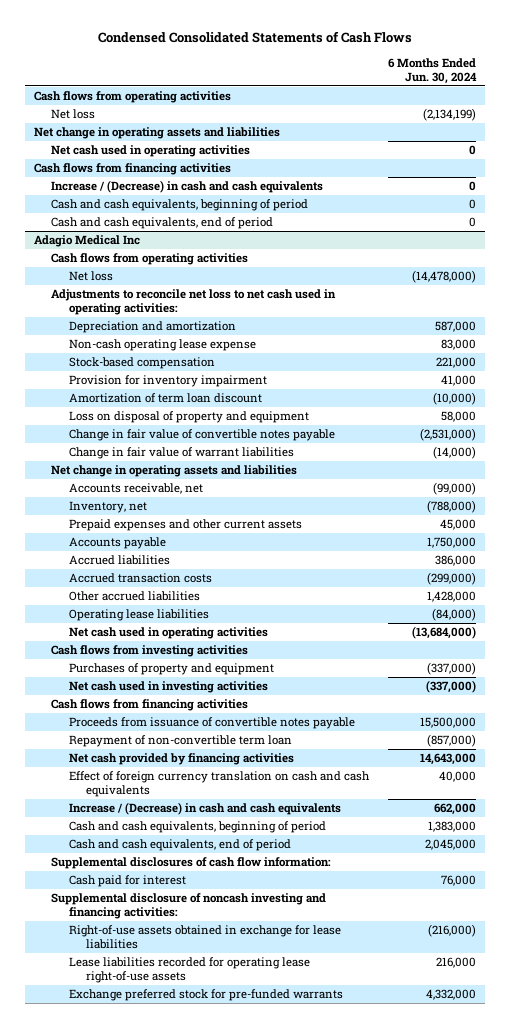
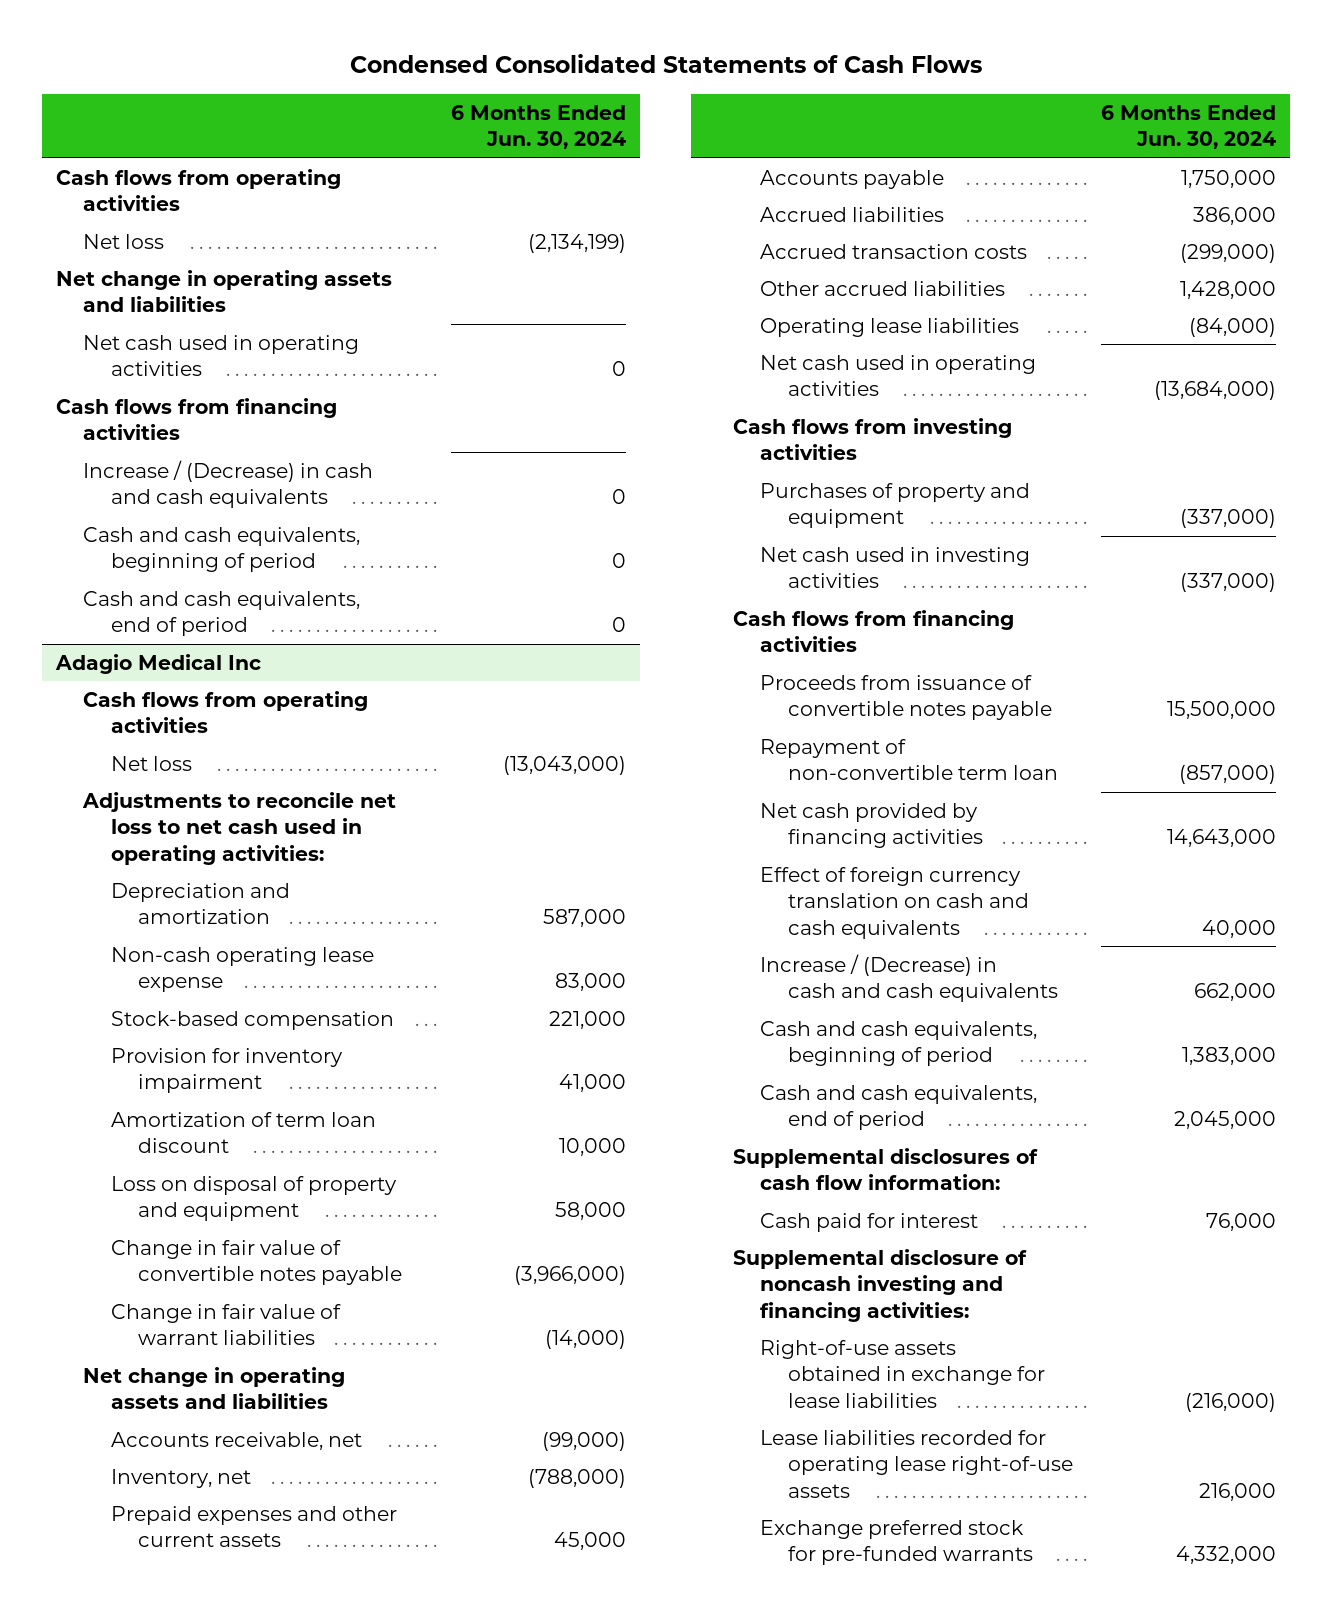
[411,270,476,284] (14,478,000) -> [503,755,627,775] (13,043,000)
[432,392,476,406] (10,000) -> [559,1138,627,1157] 10,000
[419,428,476,442] (2,531,000) -> [514,1266,627,1286] (3,966,000)

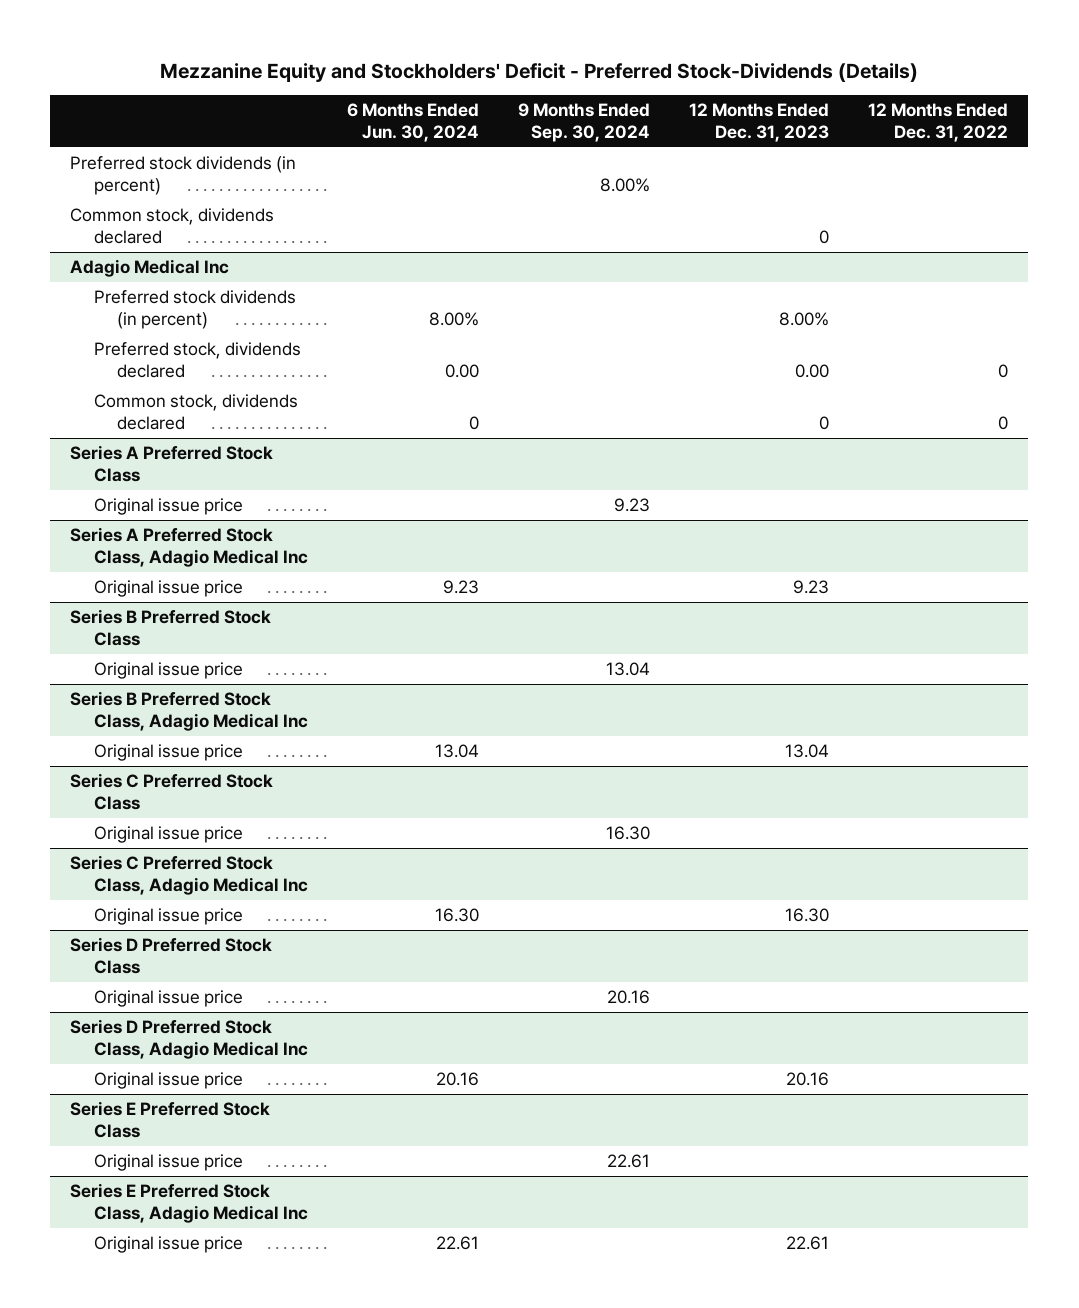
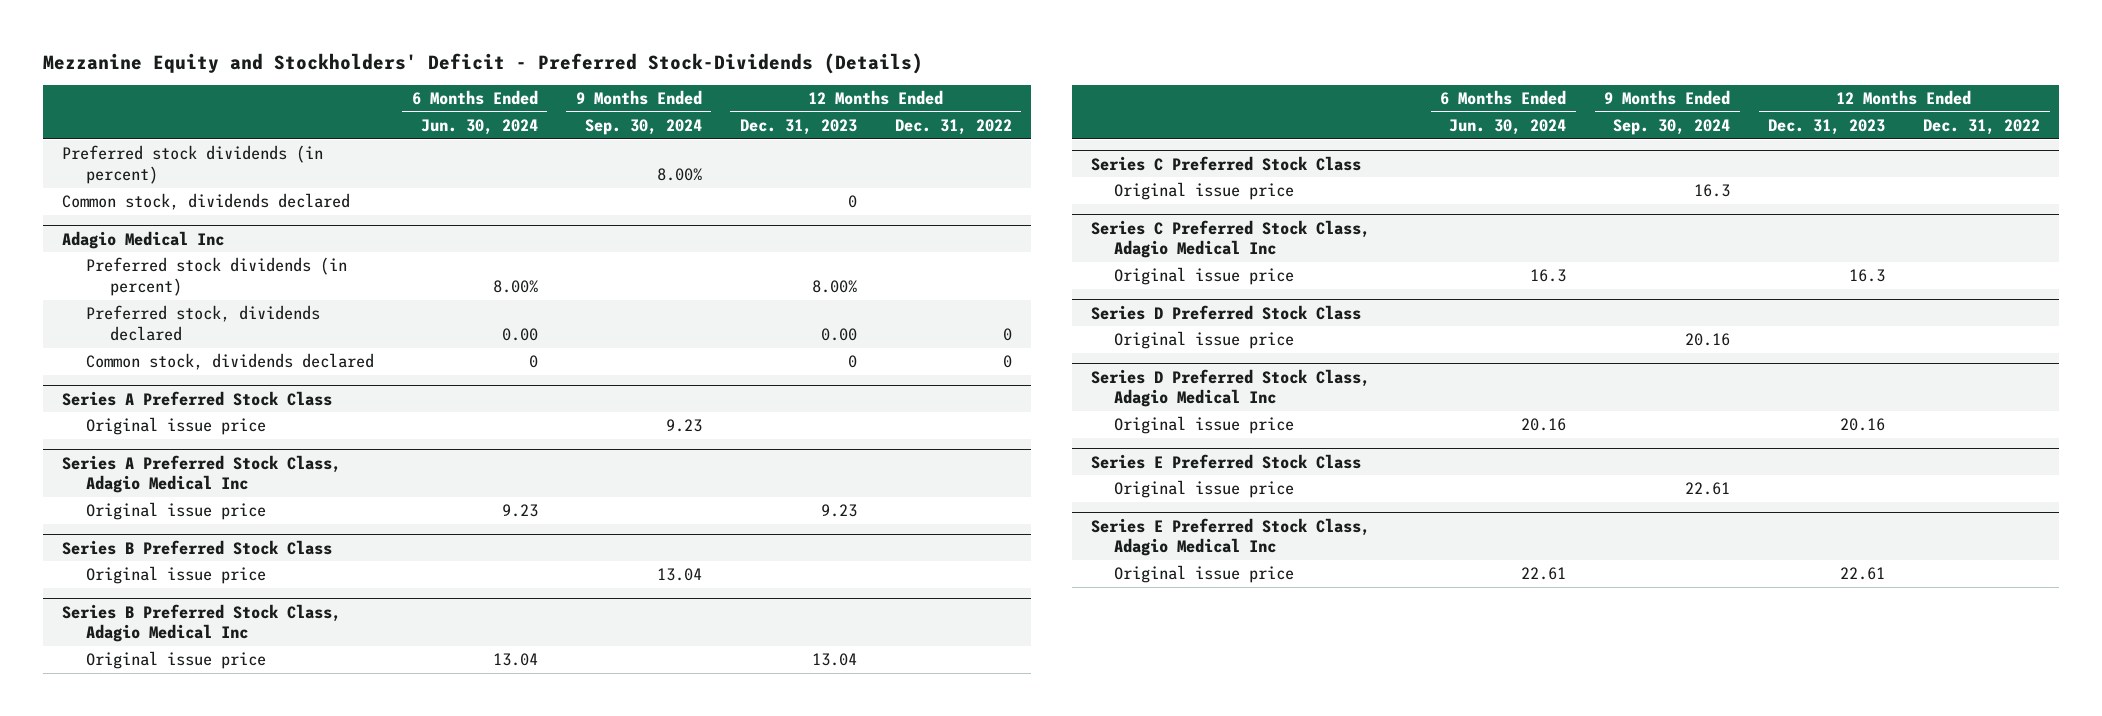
[606,826,651,841] 16.30 -> [1694,184,1731,198] 16.3
[434,908,479,923] 16.30 -> [1530,269,1567,283] 16.3
[785,908,830,923] 16.30 -> [1849,269,1886,283] 16.3

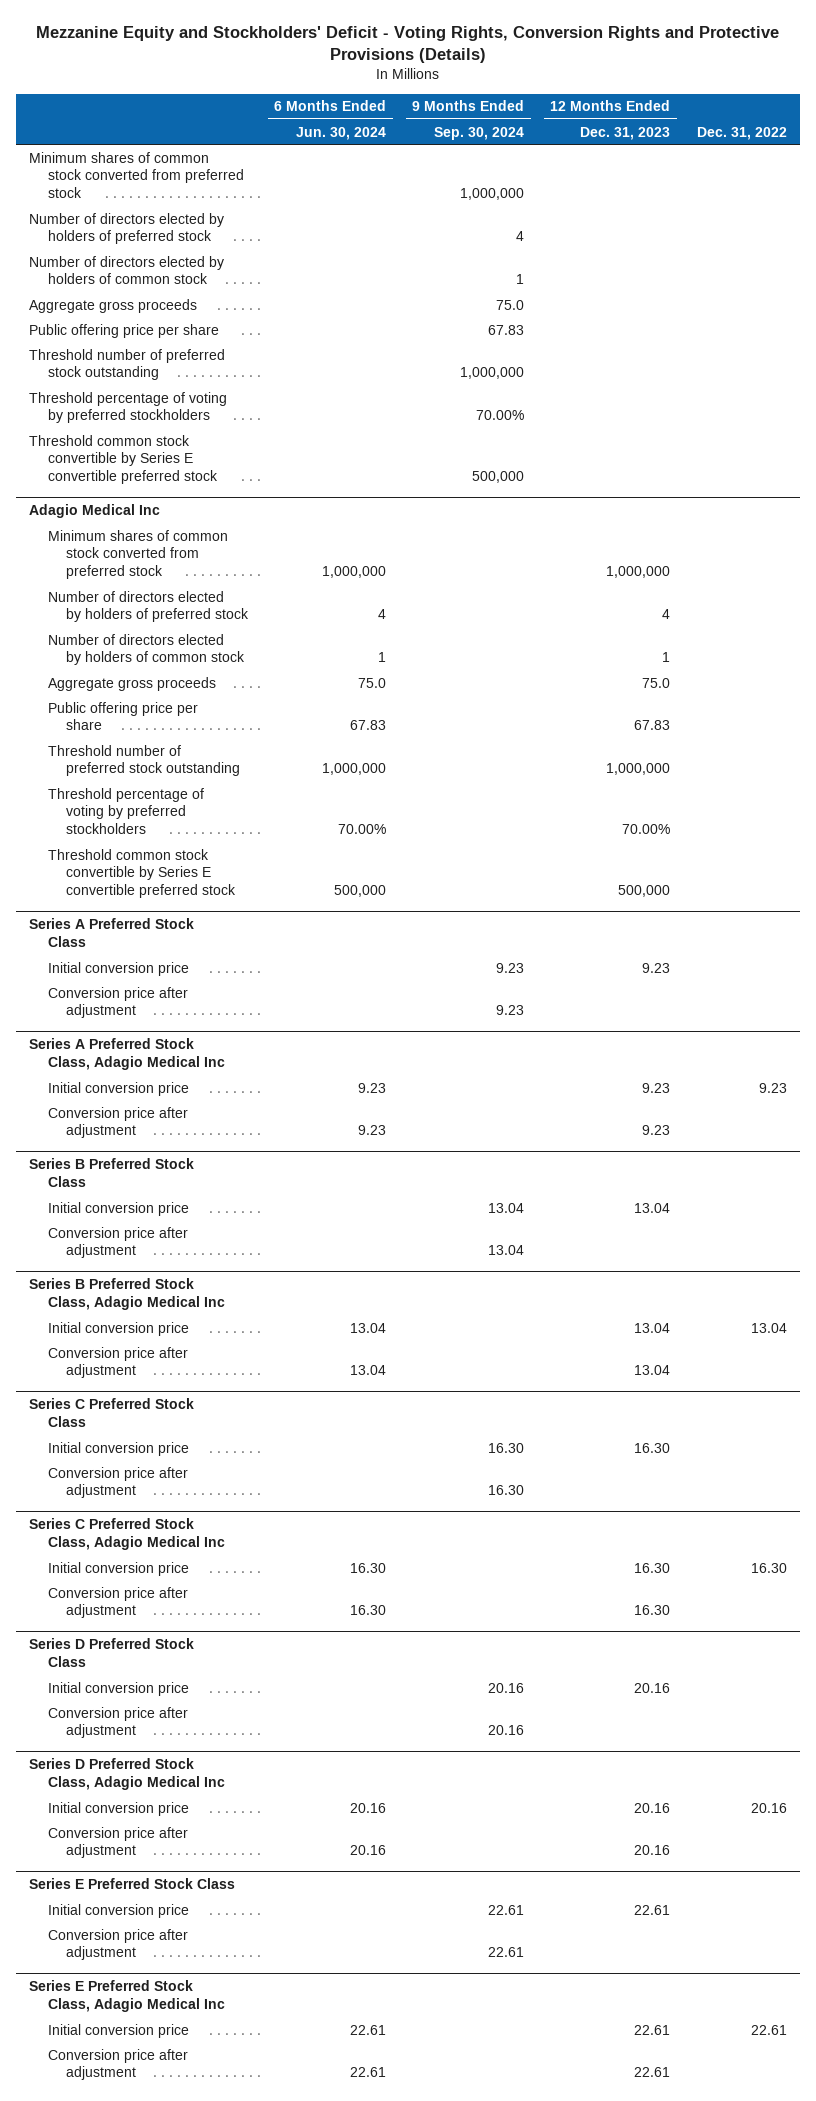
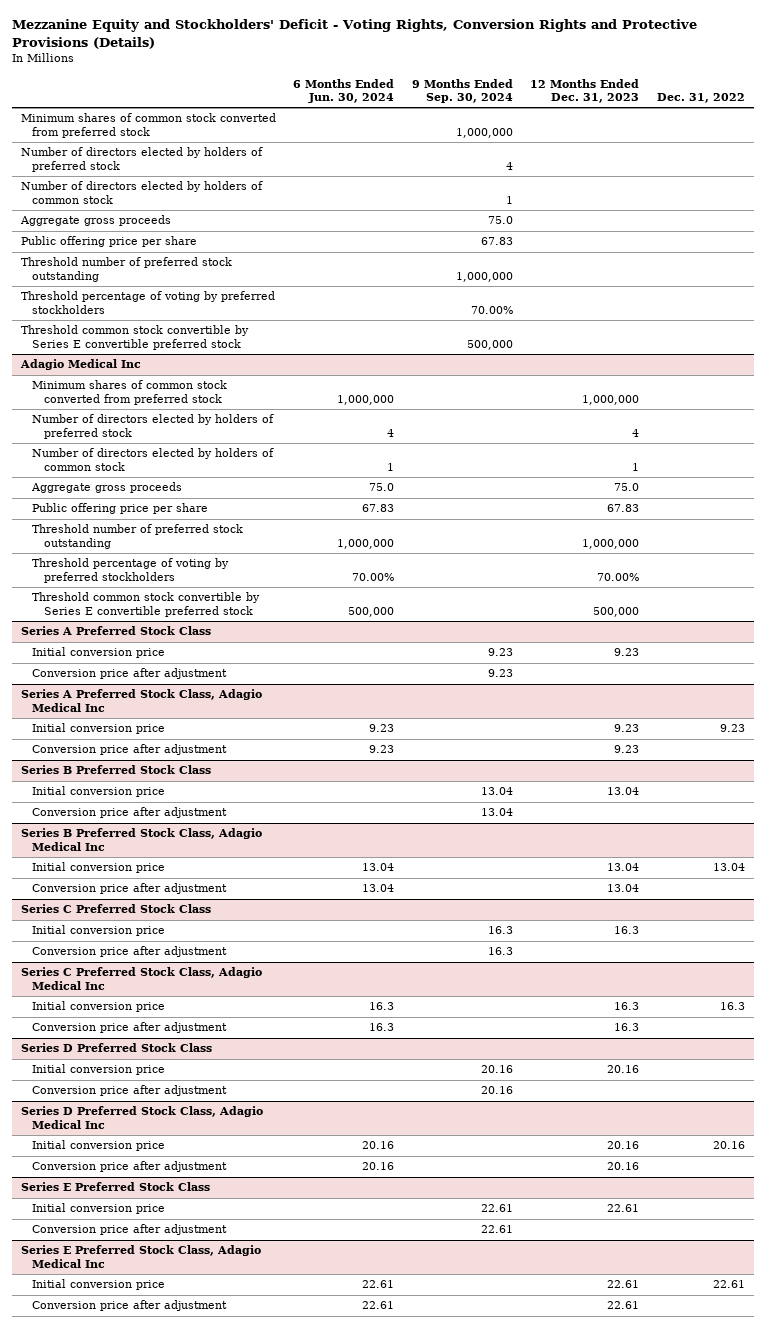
[488,1442,525,1453] 16.30 -> [487,926,513,935] 16.3
[634,1442,671,1453] 16.30 -> [614,926,640,935] 16.3
[488,1485,525,1496] 16.30 -> [487,947,513,956] 16.3
[350,1562,387,1573] 16.30 -> [369,1002,395,1011] 16.3
[634,1562,671,1573] 16.30 -> [614,1002,640,1011] 16.3
[750,1562,787,1573] 16.30 -> [719,1002,745,1011] 16.3
[350,1605,387,1616] 16.30 -> [369,1023,395,1032] 16.3
[634,1605,671,1616] 16.30 -> [614,1023,640,1032] 16.3

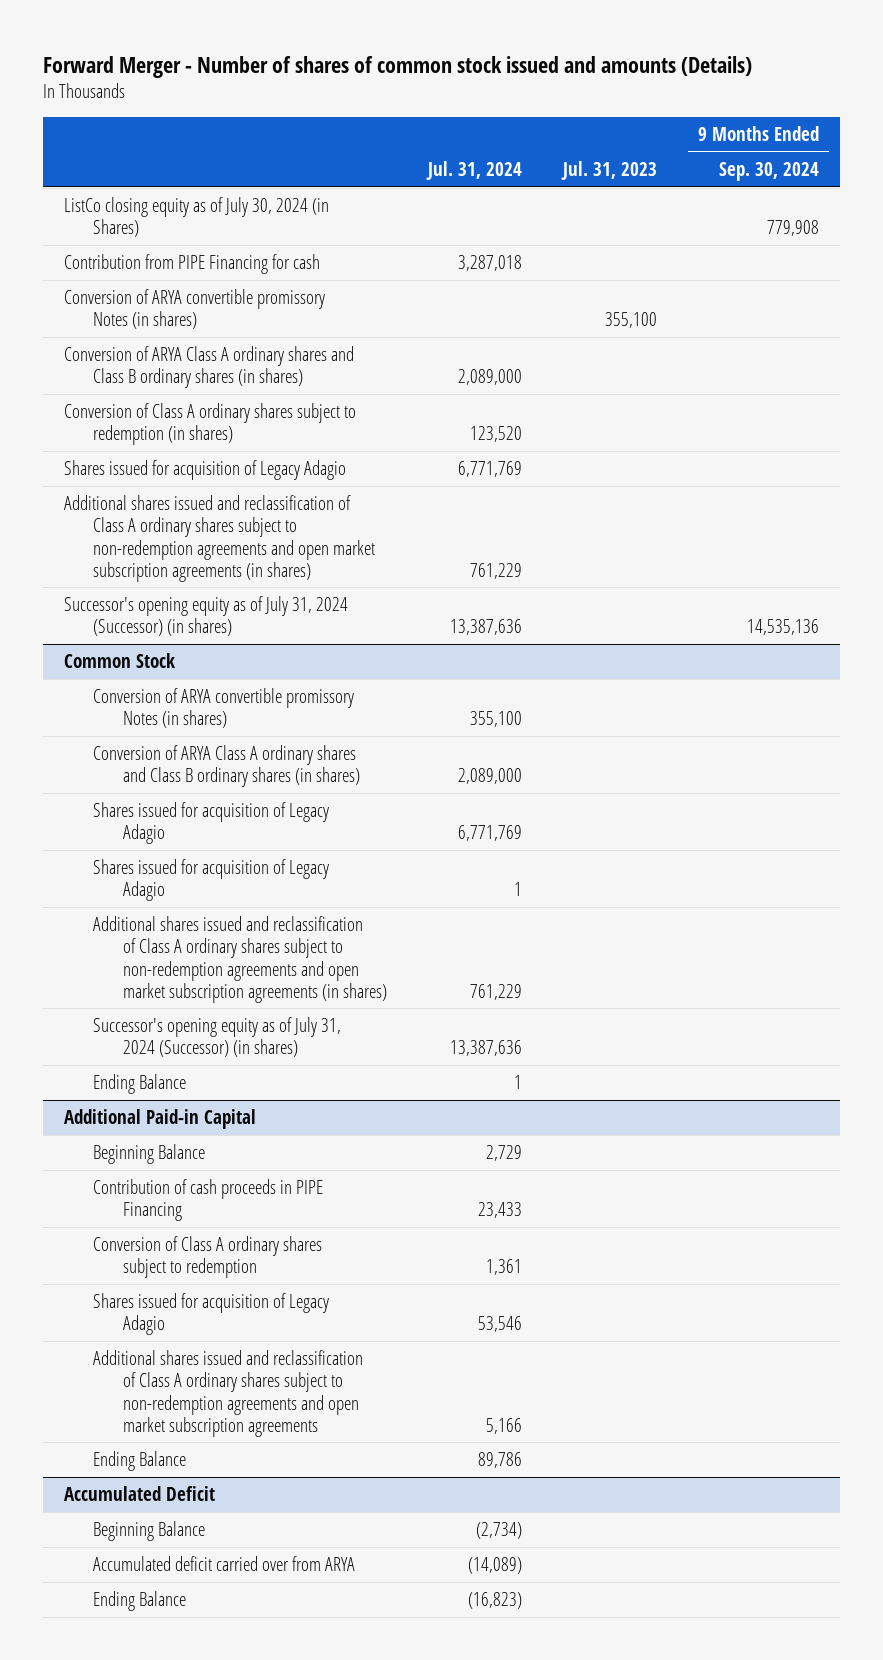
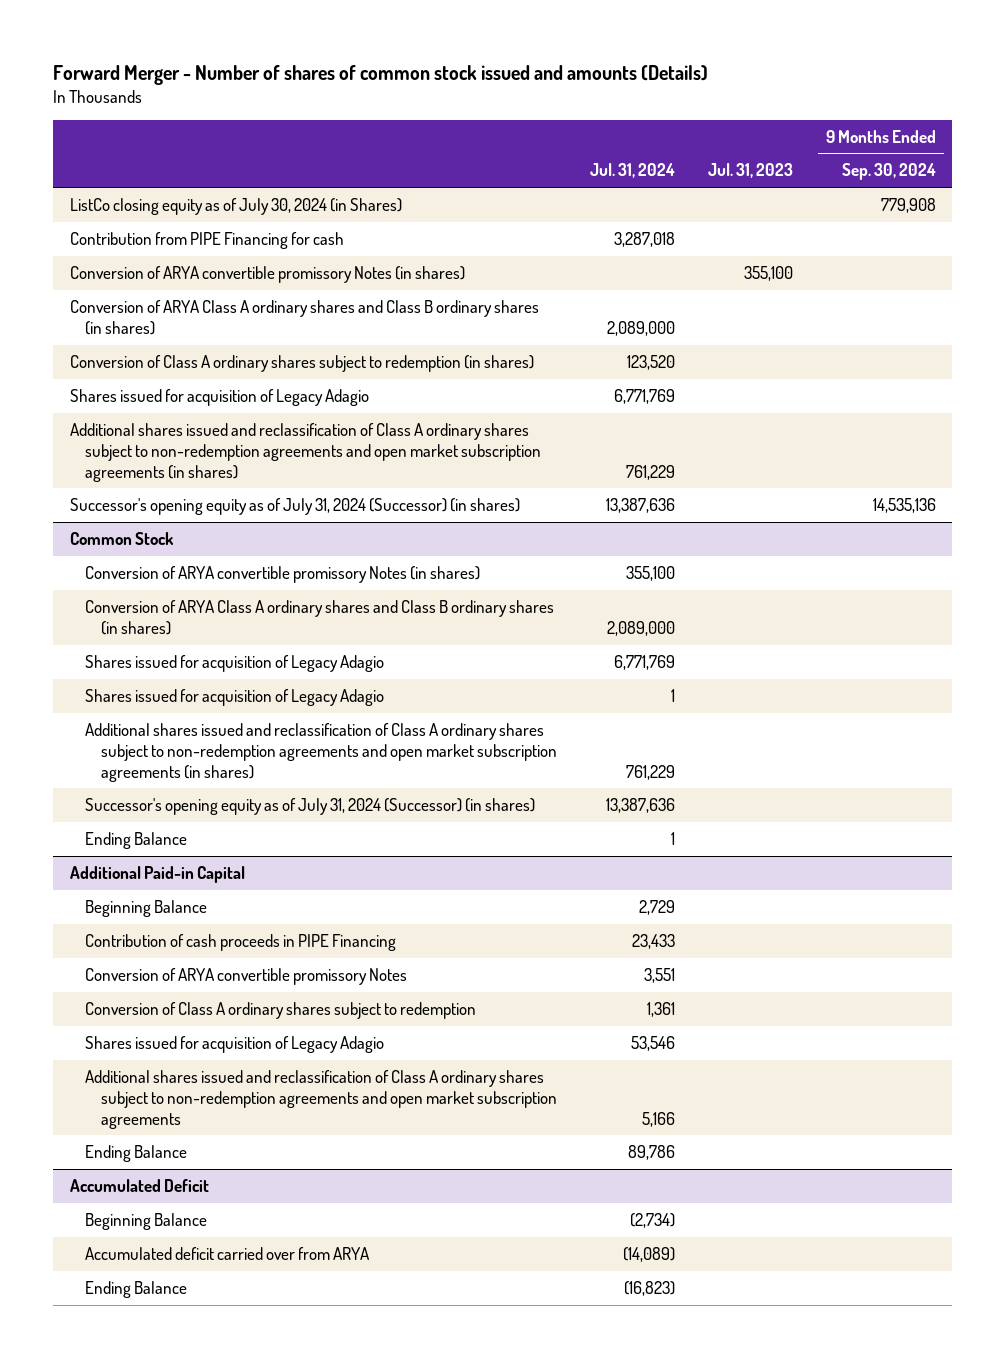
none -> [85,968,408,986] Conversion of ARYA convertible promissory Notes

